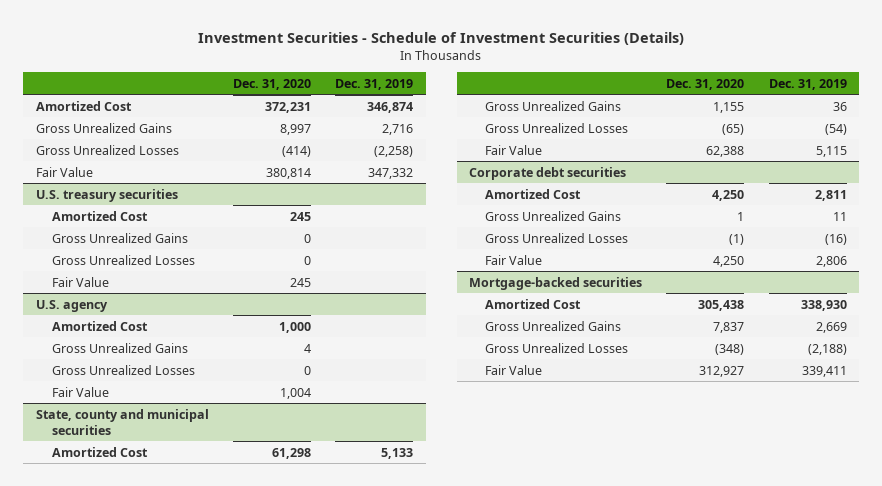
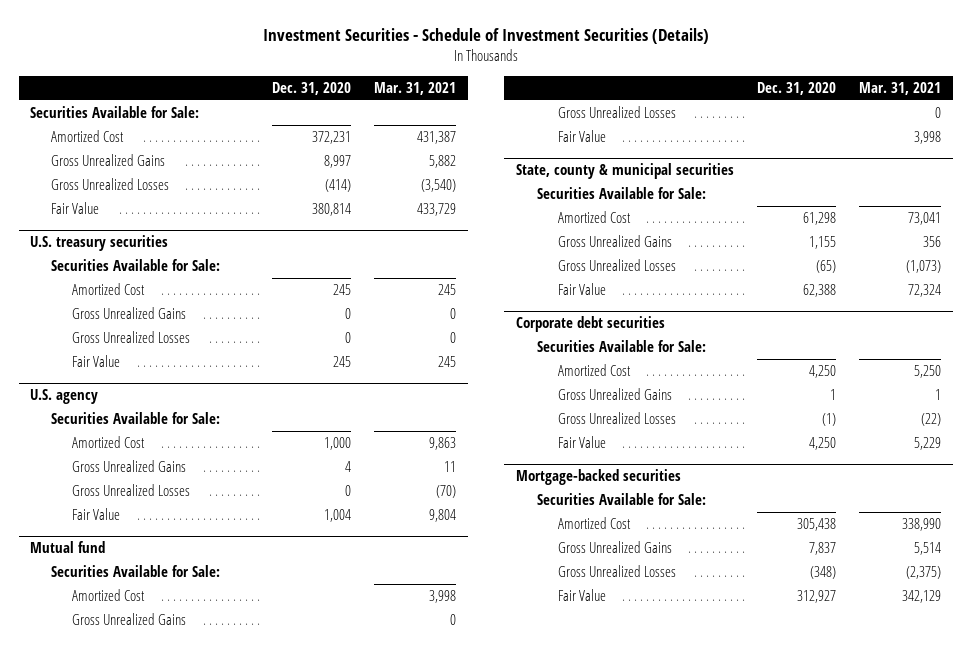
[335,78,414,90] Dec. 31, 2019 -> none
none -> [373,81,456,95] Mar. 31, 2021
none -> [30,106,200,119] Securities Available for Sale:
none -> [51,259,221,272] Securities Available for Sale:
none -> [51,412,221,425] Securities Available for Sale:
none -> [30,541,106,554] Mutual fund
none -> [51,565,221,578] Securities Available for Sale:
none -> [72,589,146,602] Amortized Cost
none -> [72,613,187,626] Gross Unrealized Gains
none -> [557,106,676,119] Gross Unrealized Losses
none -> [557,130,606,143] Fair Value
[35,408,209,435] State, county and municipal securities -> [515,163,734,180] State, county & municipal securities
none -> [536,187,706,200] Securities Available for Sale:
none -> [536,340,706,353] Securities Available for Sale:
none -> [536,493,706,506] Securities Available for Sale:

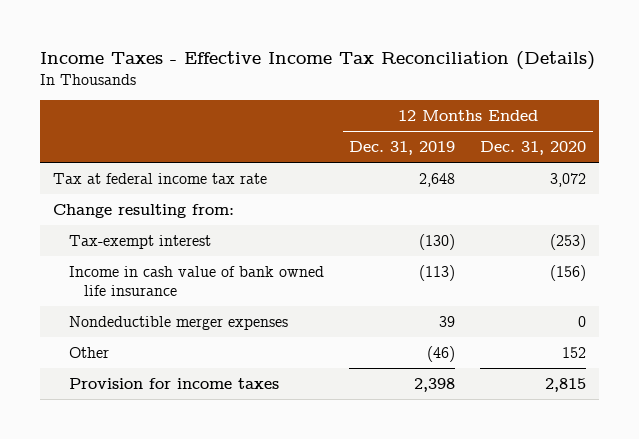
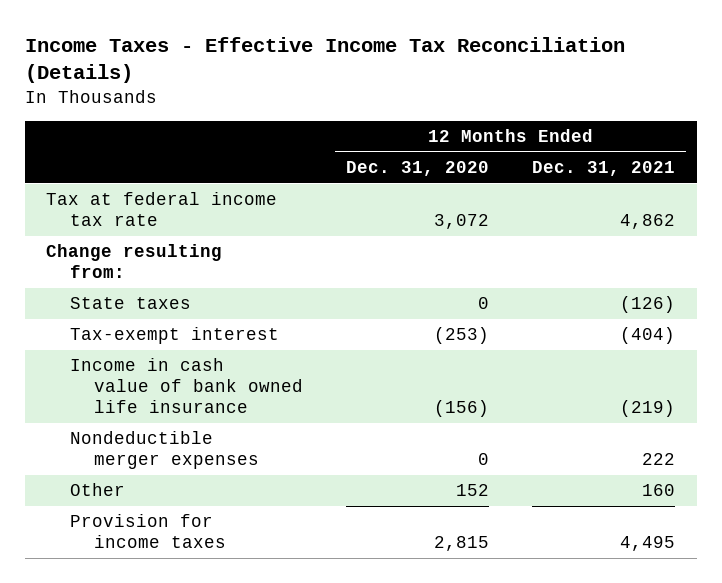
[348,141,455,156] Dec. 31, 2019 -> none
none -> [532,160,676,176] Dec. 31, 2021
none -> [70,297,192,310] State taxes

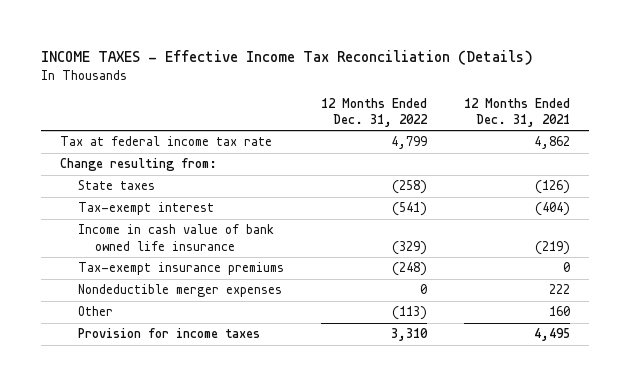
[24,37,625,84] Income Taxes - Effective Income Tax Reconciliation (Details) -> [41,49,534,65] INCOME TAXES - Effective Income Tax Reconciliation (Details)
[346,160,490,176] Dec. 31, 2020 -> none
none -> [320,97,428,128] 12 Months Ended Dec. 31, 2022
none -> [77,262,284,276] Tax-exempt insurance premiums

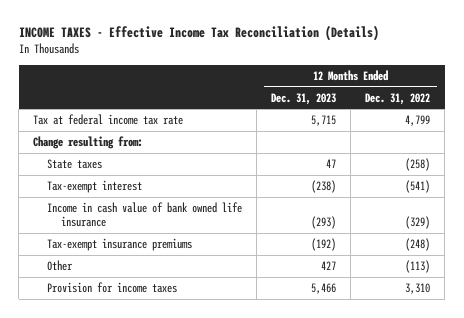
[464,97,571,128] 12 Months Ended Dec. 31, 2021 -> none
none -> [271,92,337,105] Dec. 31, 2023
[77,284,282,298] Nondeductible merger expenses -> none

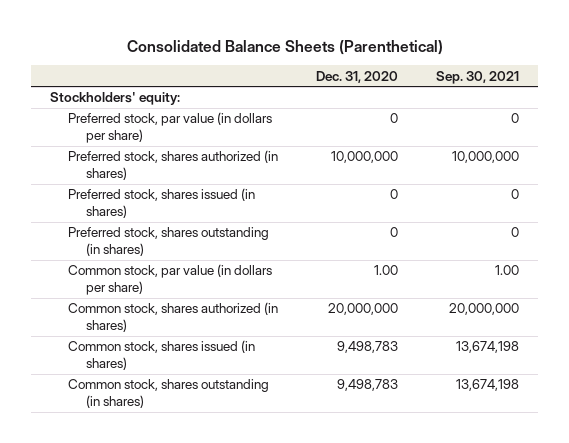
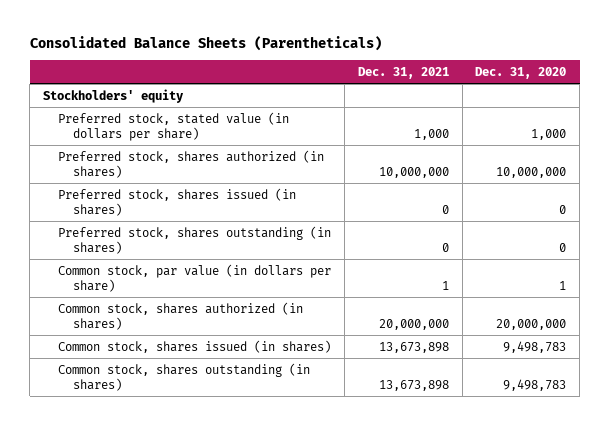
[126,39,443,55] Consolidated Balance Sheets (Parenthetical) -> [29,35,382,51] Consolidated Balance Sheets (Parentheticals)
[436,70,520,84] Sep. 30, 2021 -> none
none -> [357,66,449,79] Dec. 31, 2021
[50,92,181,106] Stockholders' equity: -> [42,88,184,103] Stockholders' equity
[68,112,273,144] Preferred stock, par value (in dollars per share) -> [58,111,290,141] Preferred stock, stated value (in dollars per share)
[390,113,399,124] 0 -> [531,128,567,140] 1,000
[374,265,399,276] 1.00 -> [559,280,567,290] 1

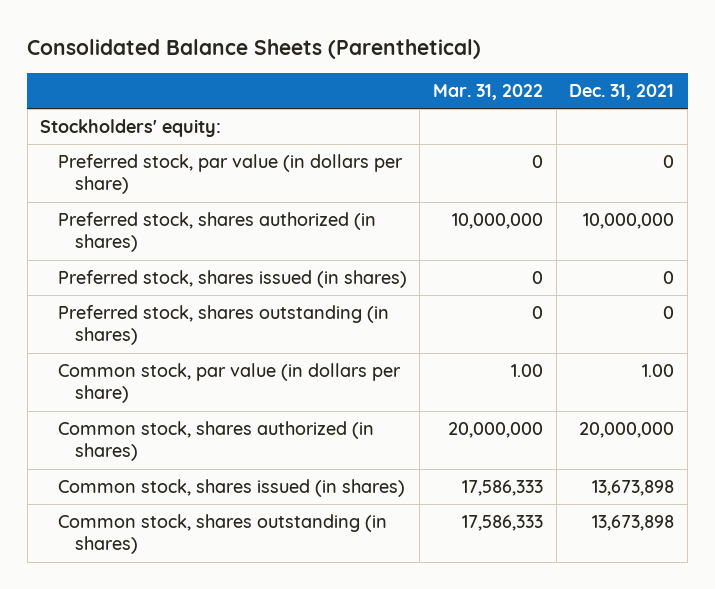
[29,35,382,51] Consolidated Balance Sheets (Parentheticals) -> [27,39,482,60] Consolidated Balance Sheets (Parenthetical)
[475,66,567,79] Dec. 31, 2020 -> none
none -> [433,84,544,101] Mar. 31, 2022
[42,88,184,103] Stockholders' equity -> [40,118,222,137] Stockholders' equity:
[58,111,290,141] Preferred stock, stated value (in dollars per share) -> [57,153,403,195] Preferred stock, par value (in dollars per share)
[413,128,449,140] 1,000 -> [663,154,675,168] 0
[441,280,449,290] 1 -> [642,363,675,377] 1.00

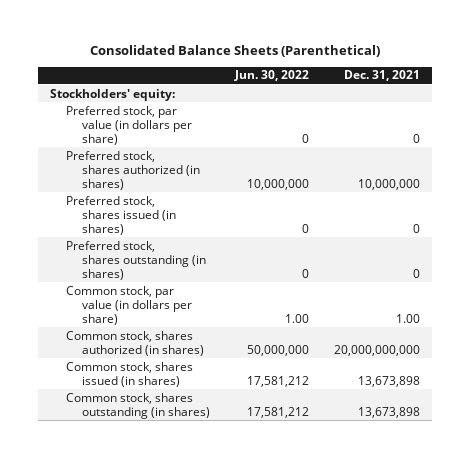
[433,84,544,101] Mar. 31, 2022 -> none
none -> [233,70,309,82] Jun. 30, 2022
[579,421,675,438] 20,000,000 -> [333,344,420,356] 20,000,000,000

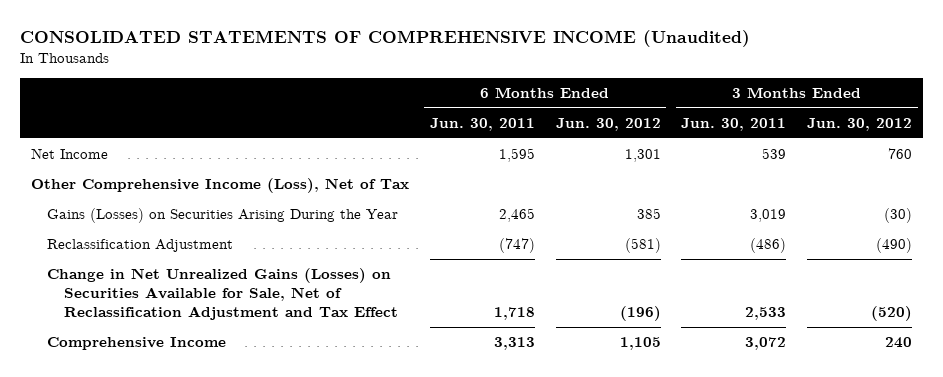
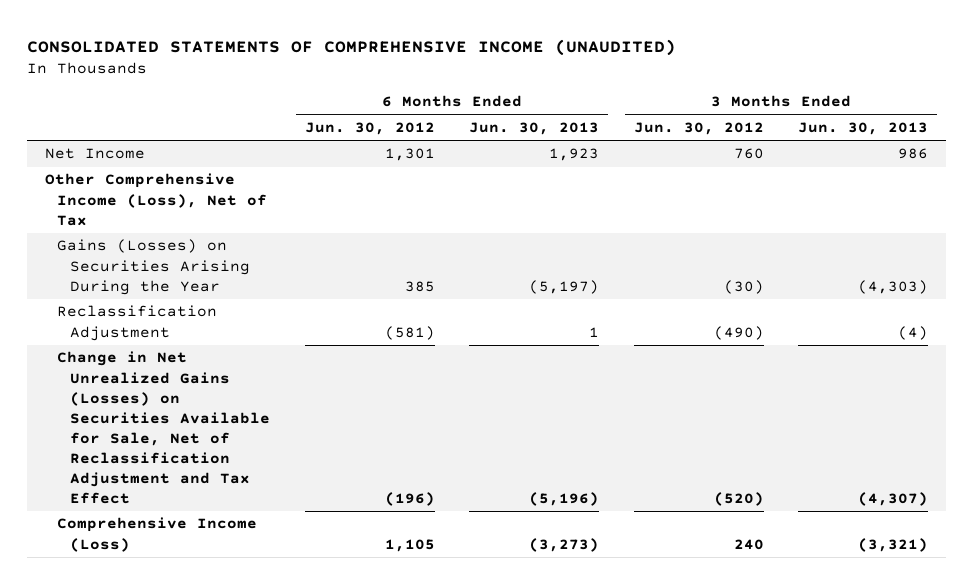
[20,30,751,48] CONSOLIDATED STATEMENTS OF COMPREHENSIVE INCOME (Unaudited) -> [27,38,677,56] CONSOLIDATED STATEMENTS OF COMPREHENSIVE INCOME (UNAUDITED)
[429,117,535,131] Jun. 30, 2011 -> none
[681,117,787,131] Jun. 30, 2011 -> none
none -> [469,121,600,135] Jun. 30, 2013
none -> [798,121,929,135] Jun. 30, 2013
[47,336,227,350] Comprehensive Income -> [57,517,258,552] Comprehensive Income (Loss)

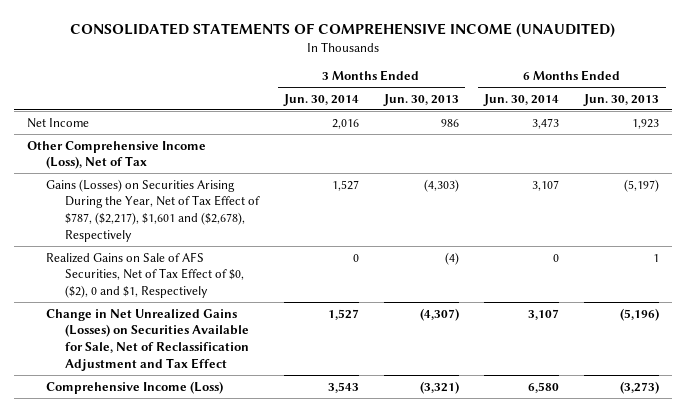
[304,121,435,135] Jun. 30, 2012 -> none
[633,121,764,135] Jun. 30, 2012 -> none
none -> [282,93,359,106] Jun. 30, 2014
none -> [483,93,560,106] Jun. 30, 2014
[57,305,218,341] Reclassification Adjustment -> none
[57,239,251,295] Gains (Losses) on Securities Arising During the Year -> [45,178,260,242] Gains (Losses) on Securities Arising During the Year, Net of Tax Effect of $787, ($2,217), $1,601 and ($2,678), Respectively
none -> [45,251,244,299] Realized Gains on Sale of AFS Securities, Net of Tax Effect of $0, ($2), 0 and $1, Respectively

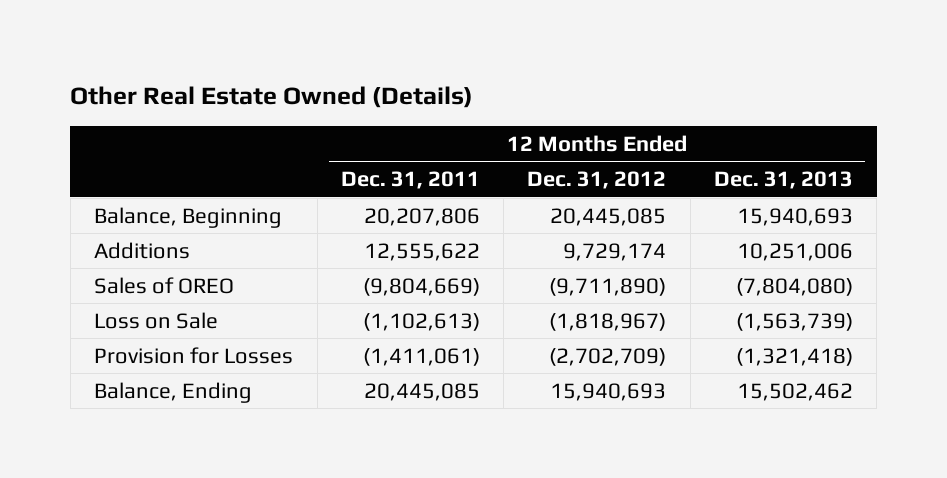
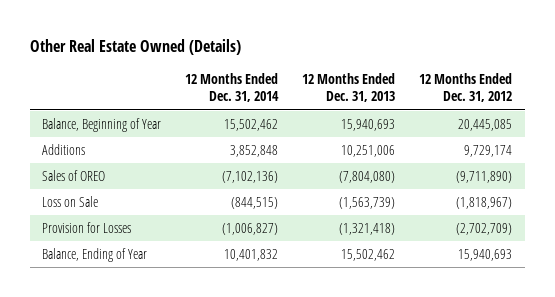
[340,171,480,190] Dec. 31, 2011 -> none
none -> [185,72,280,103] 12 Months Ended Dec. 31, 2014
[94,206,283,228] Balance, Beginning -> [42,118,162,133] Balance, Beginning of Year
[94,381,253,403] Balance, Ending -> [42,248,148,263] Balance, Ending of Year

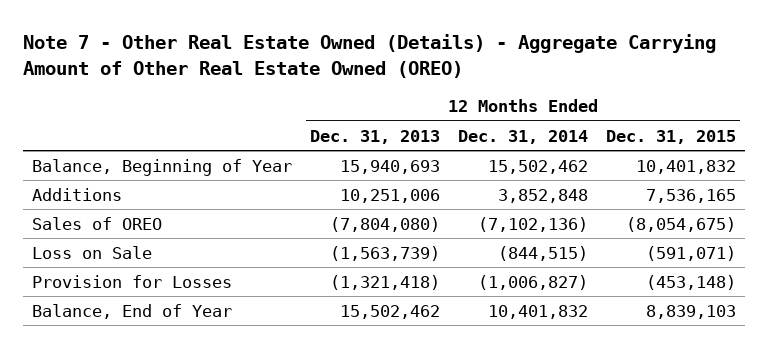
[30,38,242,55] Other Real Estate Owned (Details) -> [23,34,717,78] Note 7 - Other Real Estate Owned (Details) - Aggregate Carrying Amount of Other Real Estate Owned (OREO)
[419,72,513,103] 12 Months Ended Dec. 31, 2012 -> none
none -> [605,129,736,144] Dec. 31, 2015
[42,248,148,263] Balance, Ending of Year -> [32,303,233,319] Balance, End of Year

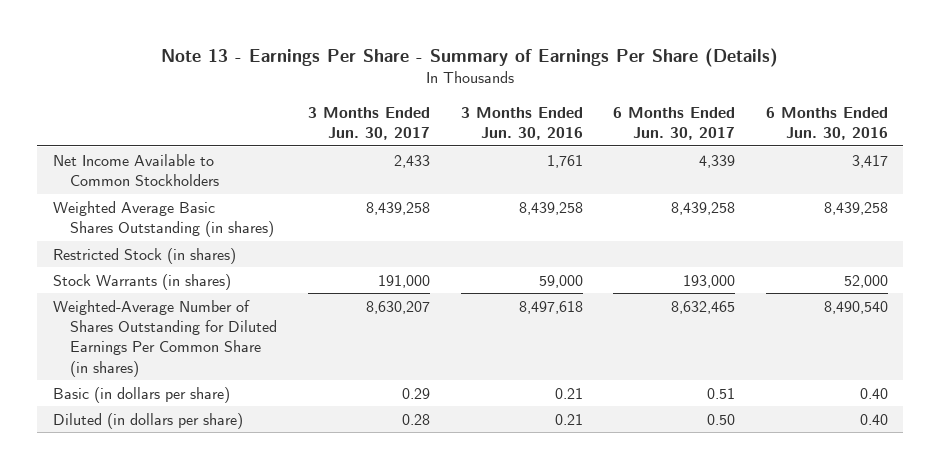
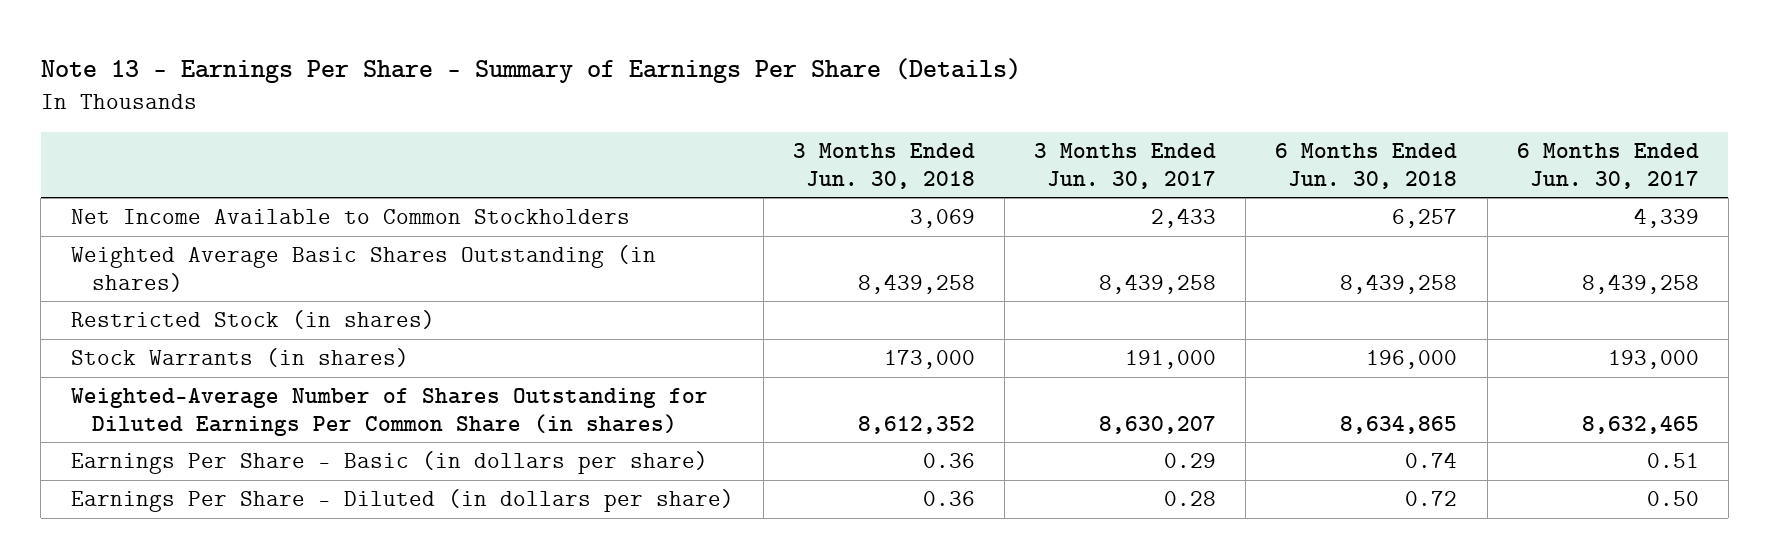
[460,106,583,141] 3 Months Ended Jun. 30, 2016 -> none
[765,106,888,141] 6 Months Ended Jun. 30, 2016 -> none
none -> [792,143,975,189] 3 Months Ended Jun. 30, 2018
none -> [1275,143,1458,189] 6 Months Ended Jun. 30, 2018
[52,386,230,403] Basic (in dollars per share) -> [70,451,708,475] Earnings Per Share - Basic (in dollars per share)
[52,412,243,429] Diluted (in dollars per share) -> [70,489,734,513] Earnings Per Share - Diluted (in dollars per share)

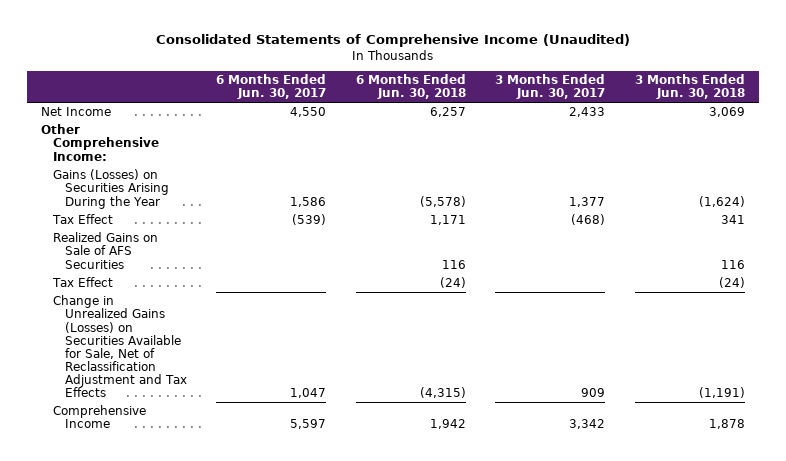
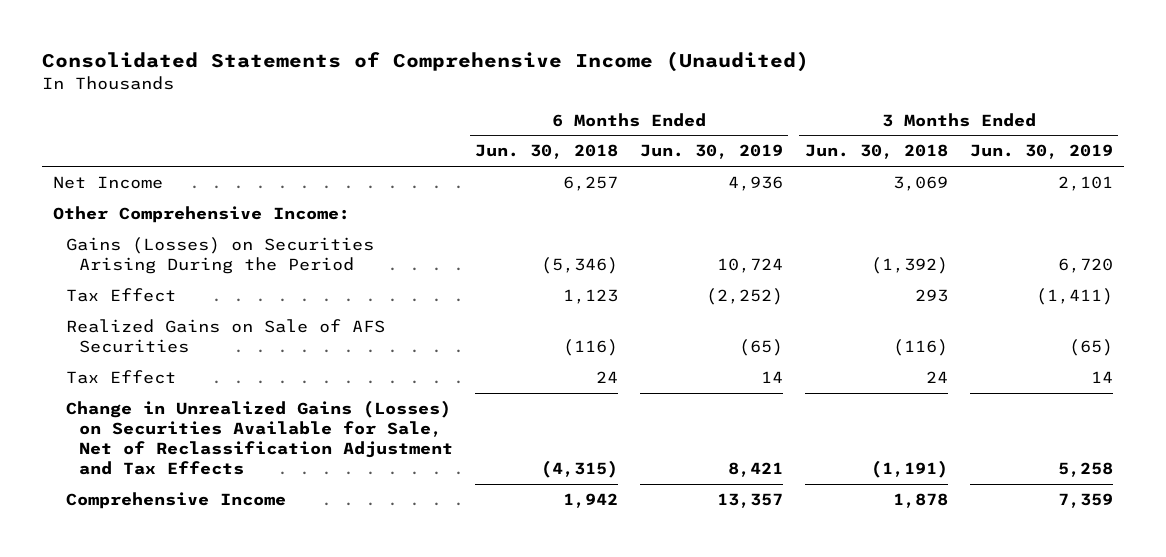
[216,74,327,100] 6 Months Ended Jun. 30, 2017 -> none
[495,74,606,100] 3 Months Ended Jun. 30, 2017 -> none
none -> [640,144,784,160] Jun. 30, 2019
none -> [969,144,1113,160] Jun. 30, 2019
[53,169,169,209] Gains (Losses) on Securities Arising During the Year -> [66,236,375,275] Gains (Losses) on Securities Arising During the Period
[419,195,466,207] (5,578) -> [541,257,619,275] (5,346)
[698,195,745,207] (1,624) -> [870,257,948,275] (1,392)
[429,215,466,226] 1,171 -> [563,288,619,304] 1,123
[720,215,745,225] 341 -> [914,288,948,302] 293
[441,259,466,269] 116 -> [563,339,619,357] (116)
[720,259,745,269] 116 -> [892,339,948,357] (116)
[439,277,466,289] (24) -> [596,370,619,383] 24
[718,277,745,289] (24) -> [925,370,948,383] 24

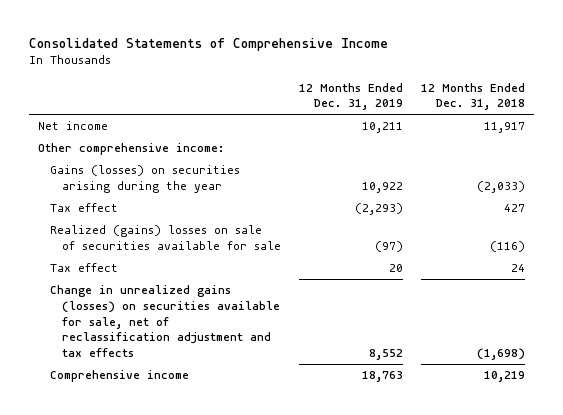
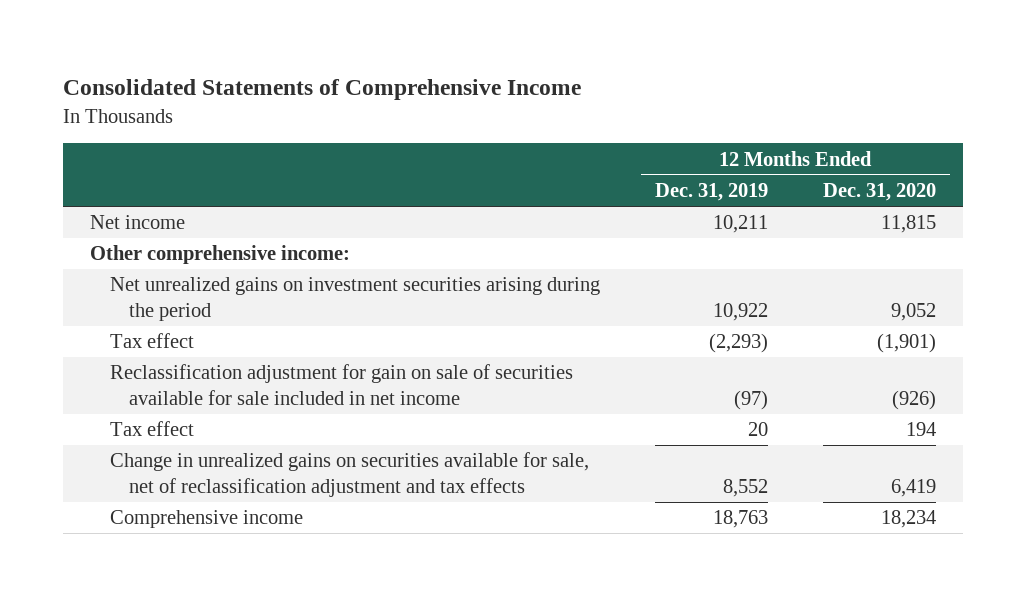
[421,82,526,111] 12 Months Ended Dec. 31, 2018 -> none
none -> [822,183,936,202] Dec. 31, 2020
[50,165,241,193] Gains (losses) on securities arising during the year -> [109,277,600,322] Net unrealized gains on investment securities arising during the period
[50,225,282,250] Realized (gains) losses on sale of securities available for sale -> [109,364,573,406] Reclassification adjustment for gain on sale of securities available for sale included in net income
[50,285,281,357] Change in unrealized gains (losses) on securities available for sale, net of reclassification adjustment and tax effects -> [109,452,589,498] Change in unrealized gains on securities available for sale, net of reclassification adjustment and tax effects

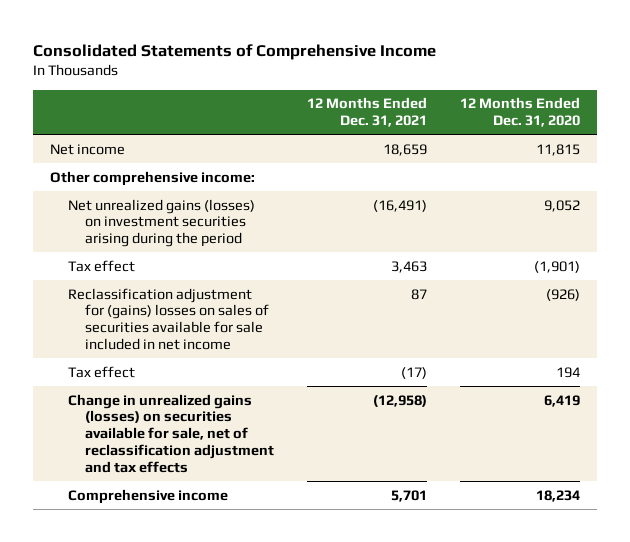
[654,183,768,202] Dec. 31, 2019 -> none
none -> [307,97,428,128] 12 Months Ended Dec. 31, 2021
[109,277,600,322] Net unrealized gains on investment securities arising during the period -> [67,198,255,248] Net unrealized gains (losses) on investment securities arising during the period
[109,364,573,406] Reclassification adjustment for gain on sale of securities available for sale included in net income -> [67,287,270,350] Reclassification adjustment for (gains) losses on sales of securities available for sale included in net income
[109,452,589,498] Change in unrealized gains on securities available for sale, net of reclassification adjustment and tax effects -> [67,393,275,473] Change in unrealized gains (losses) on securities available for sale, net of reclassification adjustment and tax effects

